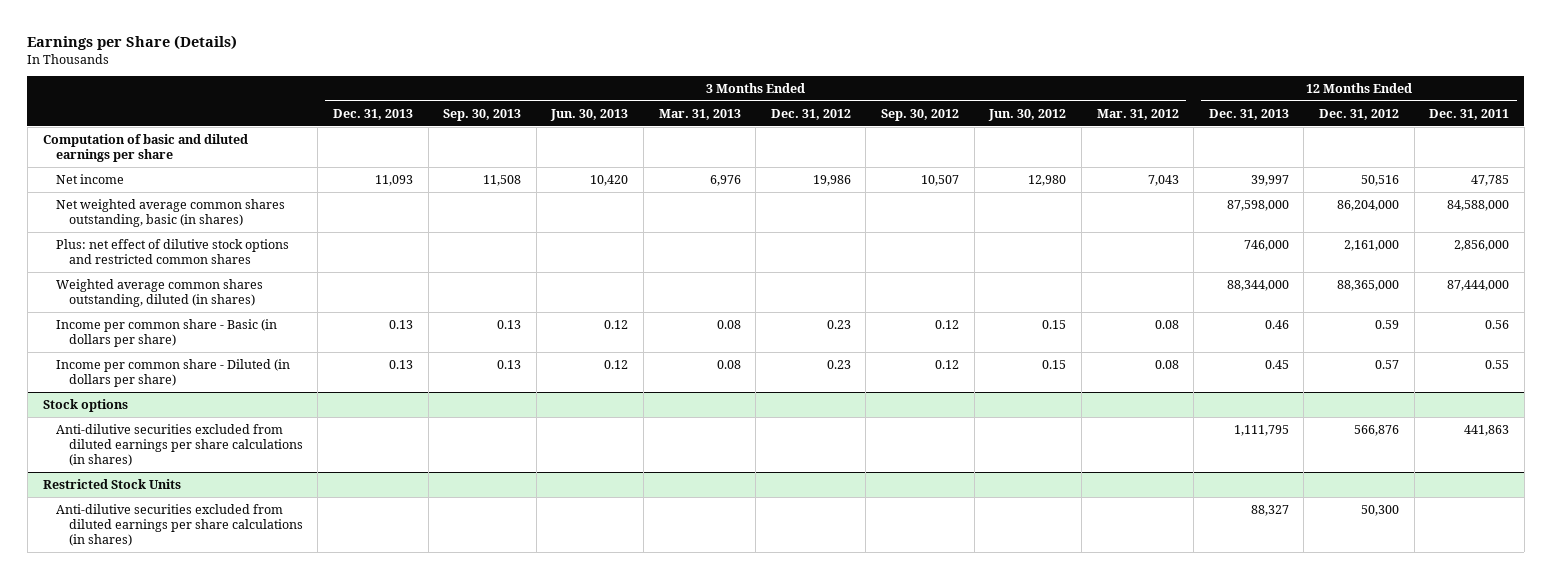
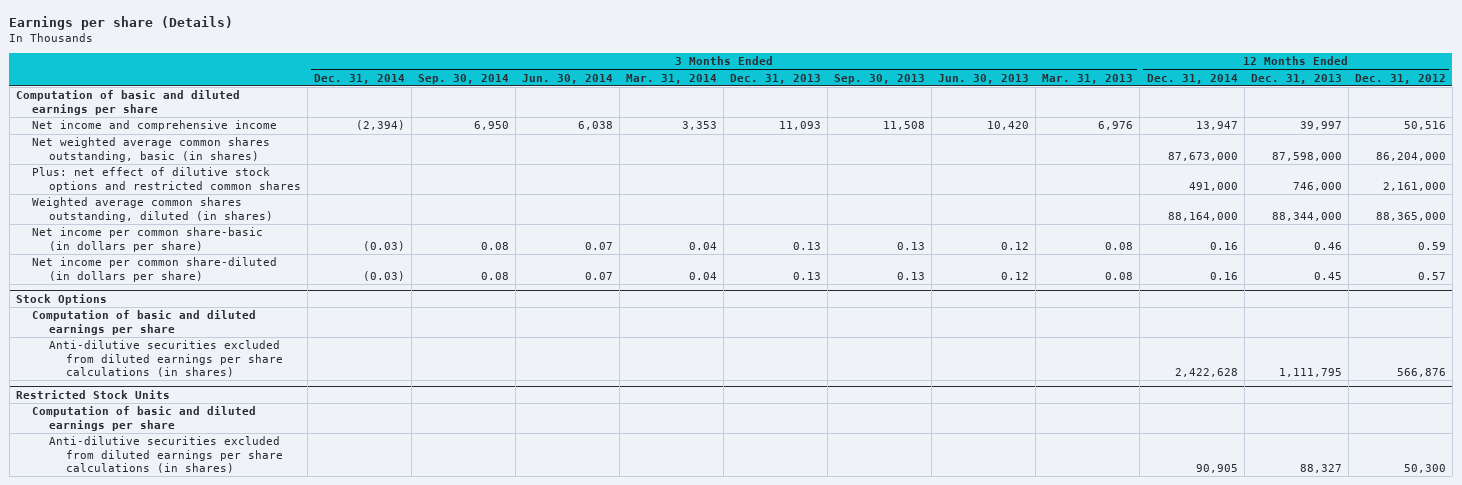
[27,34,238,50] Earnings per Share (Details) -> [9,15,234,30] Earnings per share (Details)
[770,108,851,120] Dec. 31, 2012 -> none
[881,108,960,121] Sep. 30, 2012 -> none
[988,108,1067,121] Jun. 30, 2012 -> none
[1096,108,1179,120] Mar. 31, 2012 -> none
[1429,108,1510,120] Dec. 31, 2011 -> none
none -> [314,73,406,84] Dec. 31, 2014
none -> [418,73,510,84] Sep. 30, 2014
none -> [522,73,614,84] Jun. 30, 2014
none -> [626,73,718,84] Mar. 31, 2014
none -> [1146,73,1238,84] Dec. 31, 2014
[55,173,124,184] Net income -> [32,120,278,132] Net income and comprehensive income
[55,318,277,348] Income per common share - Basic (in dollars per share) -> [32,227,264,252] Net income per common share-basic (in dollars per share)
[55,358,290,388] Income per common share - Diluted (in dollars per share) -> [32,257,278,282] Net income per common share-diluted (in dollars per share)
[42,398,128,412] Stock options -> [15,294,107,306] Stock Options
none -> [32,310,257,335] Computation of basic and diluted earnings per share
none -> [32,406,257,431] Computation of basic and diluted earnings per share

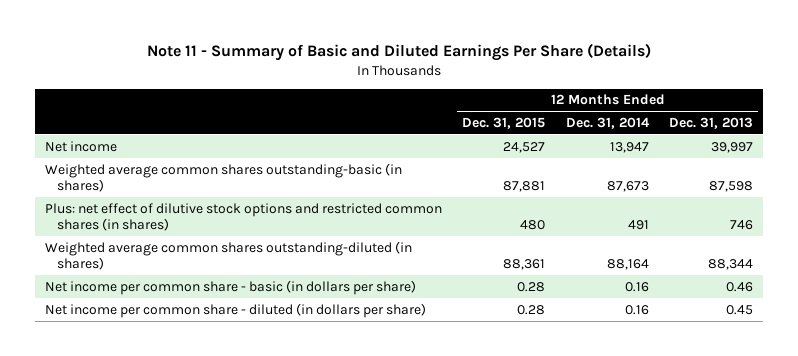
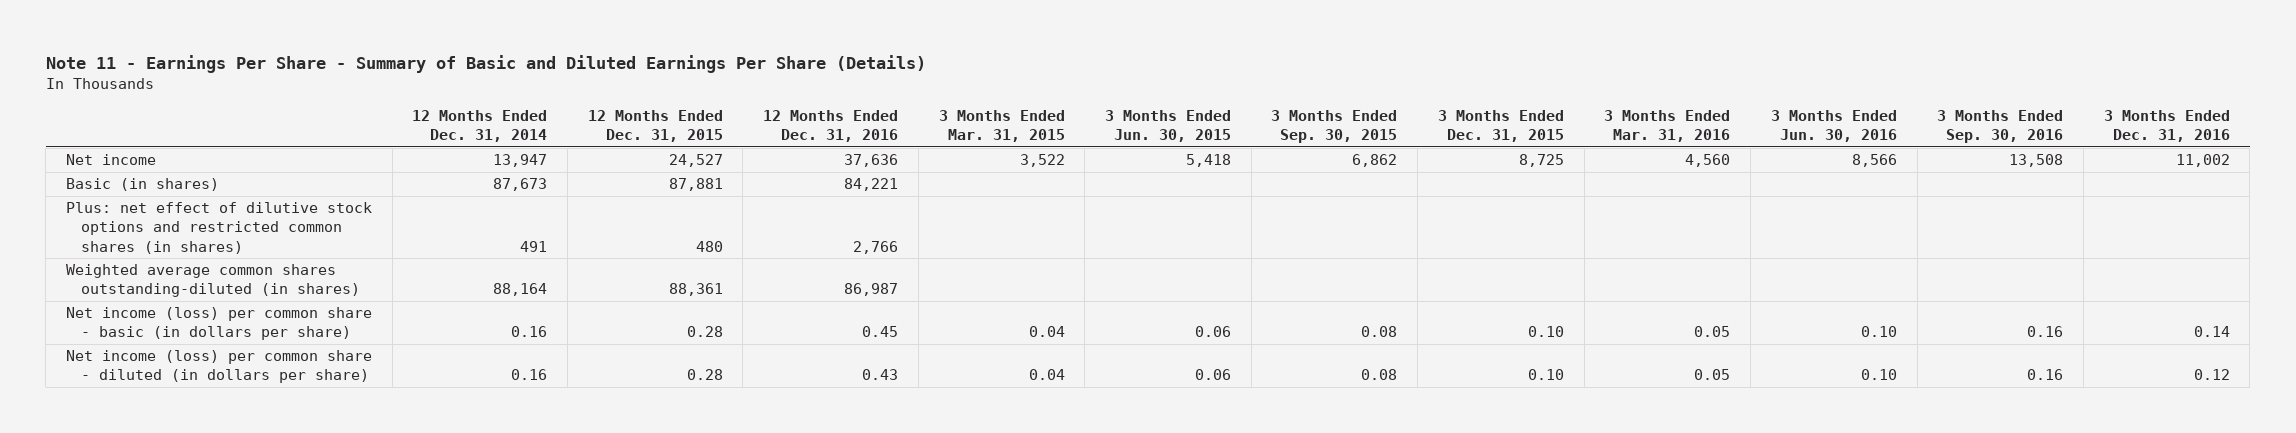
[146,43,651,62] Note 11 - Summary of Basic and Diluted Earnings Per Share (Details) -> [45,54,926,73] Note 11 - Earnings Per Share - Summary of Basic and Diluted Earnings Per Share (Details)
[669,117,754,130] Dec. 31, 2013 -> none
none -> [763,110,899,143] 12 Months Ended Dec. 31, 2016
none -> [938,110,1065,143] 3 Months Ended Mar. 31, 2015
none -> [1105,110,1232,143] 3 Months Ended Jun. 30, 2015
none -> [1271,110,1398,144] 3 Months Ended Sep. 30, 2015
none -> [1437,110,1564,143] 3 Months Ended Dec. 31, 2015
none -> [1604,110,1731,143] 3 Months Ended Mar. 31, 2016
none -> [1770,110,1897,143] 3 Months Ended Jun. 30, 2016
none -> [1937,110,2064,144] 3 Months Ended Sep. 30, 2016
none -> [2103,110,2230,143] 3 Months Ended Dec. 31, 2016
[44,162,402,192] Weighted average common shares outstanding-basic (in shares) -> [65,178,219,192] Basic (in shares)
[44,279,416,295] Net income per common share - basic (in dollars per share) -> [65,307,372,341] Net income (loss) per common share - basic (in dollars per share)
[44,302,426,318] Net income per common share - diluted (in dollars per share) -> [65,350,372,384] Net income (loss) per common share - diluted (in dollars per share)

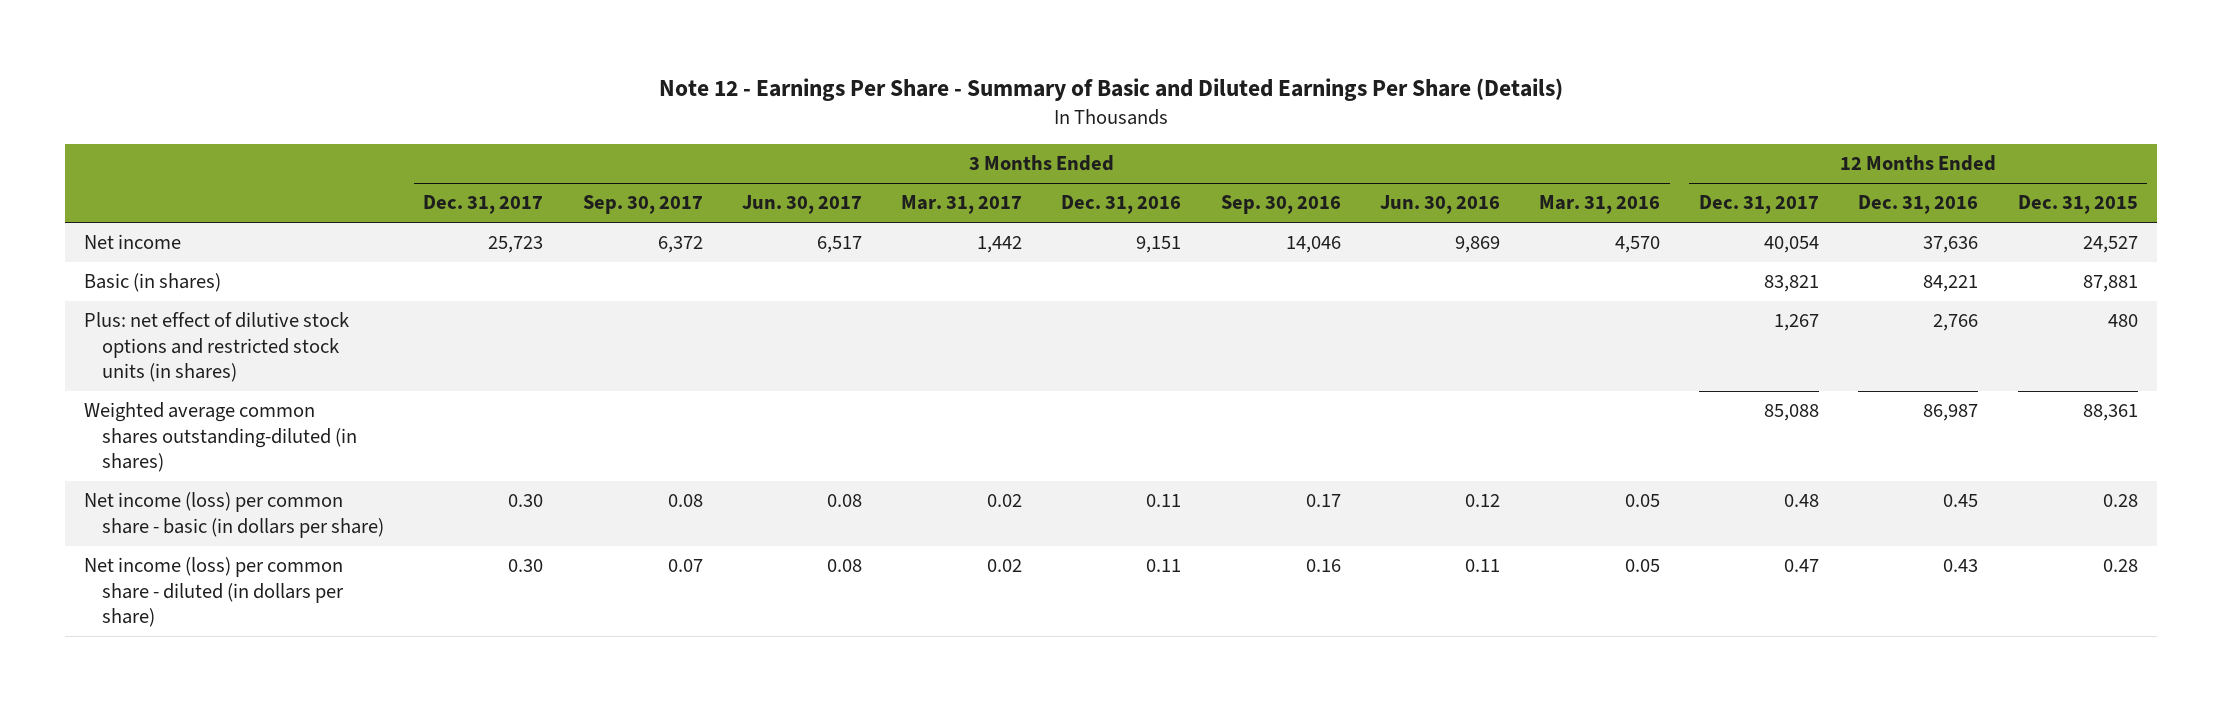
[45,54,926,73] Note 11 - Earnings Per Share - Summary of Basic and Diluted Earnings Per Share (Details) -> [659,78,1564,102] Note 12 - Earnings Per Share - Summary of Basic and Diluted Earnings Per Share (Details)
[412,110,548,143] 12 Months Ended Dec. 31, 2014 -> none
[938,110,1065,143] 3 Months Ended Mar. 31, 2015 -> none
[1105,110,1232,143] 3 Months Ended Jun. 30, 2015 -> none
[1271,110,1398,144] 3 Months Ended Sep. 30, 2015 -> none
[1437,110,1564,143] 3 Months Ended Dec. 31, 2015 -> none
none -> [423,195,544,215] Dec. 31, 2017
none -> [582,195,703,215] Sep. 30, 2017
none -> [741,195,862,215] Jun. 30, 2017
none -> [901,195,1023,215] Mar. 31, 2017
none -> [1699,195,1820,215] Dec. 31, 2017
[1685,154,1731,168] 4,560 -> [1615,236,1661,254] 4,570
[1851,154,1897,168] 8,566 -> [1454,236,1500,254] 9,869
[2009,154,2064,168] 13,508 -> [1285,236,1341,254] 14,046
[2175,154,2230,168] 11,002 -> [1136,236,1182,254] 9,151
[65,202,372,254] Plus: net effect of dilutive stock options and restricted common shares (in shares) -> [84,312,350,383] Plus: net effect of dilutive stock options and restricted stock units (in shares)
[1860,326,1897,338] 0.10 -> [1464,494,1500,508] 0.12
[2027,326,2064,338] 0.16 -> [1305,494,1341,508] 0.17
[2193,326,2230,338] 0.14 -> [1146,494,1182,508] 0.11
[1860,369,1897,381] 0.10 -> [1464,559,1500,573] 0.11
[2193,369,2230,381] 0.12 -> [1146,559,1182,573] 0.11

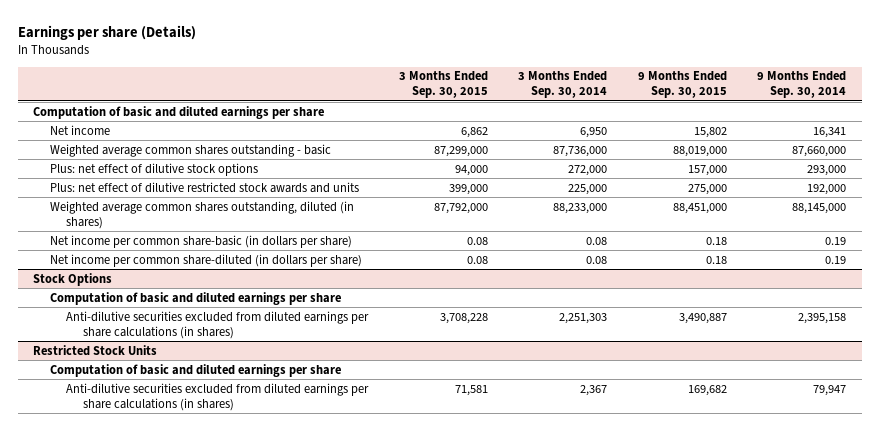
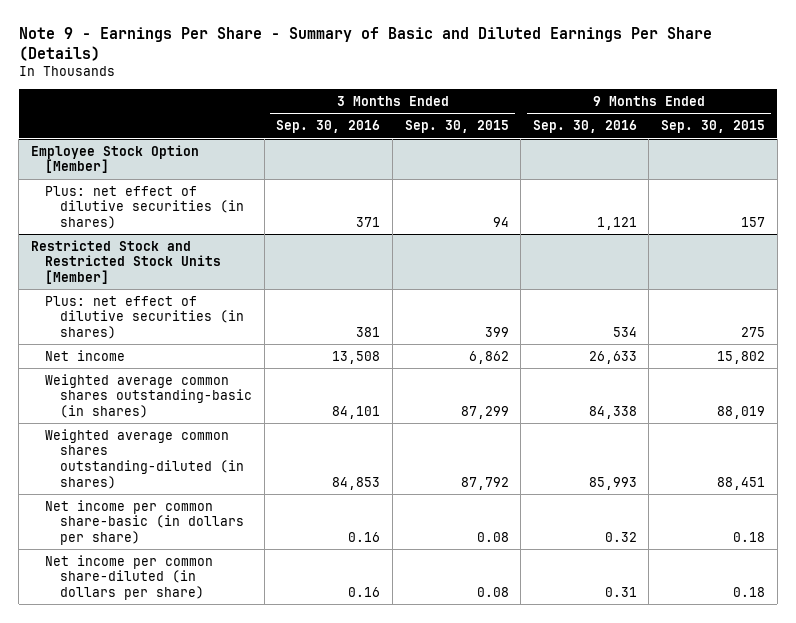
[17,25,196,41] Earnings per share (Details) -> [18,26,712,61] Note 9 - Earnings Per Share - Summary of Basic and Diluted Earnings Per Share (Details)
[518,71,608,99] 3 Months Ended Sep. 30, 2014 -> none
[757,71,847,99] 9 Months Ended Sep. 30, 2014 -> none
none -> [276,120,381,134] Sep. 30, 2016
none -> [532,120,637,134] Sep. 30, 2016
[32,105,324,119] Computation of basic and diluted earnings per share -> none
none -> [30,144,199,174] Employee Stock Option [Member]
none -> [45,185,245,230] Plus: net effect of dilutive securities (in shares)
none -> [30,239,222,285] Restricted Stock and Restricted Stock Units [Member]
none -> [45,295,245,340] Plus: net effect of dilutive securities (in shares)
[49,162,258,176] Plus: net effect of dilutive stock options -> none
[49,181,359,193] Plus: net effect of dilutive restricted stock awards and units -> none
[49,143,331,157] Weighted average common shares outstanding - basic -> [45,373,253,419] Weighted average common shares outstanding-basic (in shares)
[433,145,488,157] 87,299,000 -> [460,406,509,420] 87,299
[672,145,727,157] 88,019,000 -> [716,406,765,420] 88,019
[49,200,354,229] Weighted average common shares outstanding, diluted (in shares) -> [45,428,245,489] Weighted average common shares outstanding-diluted (in shares)
[433,202,488,214] 87,792,000 -> [460,476,509,490] 87,792
[672,202,727,214] 88,451,000 -> [716,476,765,490] 88,451
[32,272,112,286] Stock Options -> none
[49,291,341,305] Computation of basic and diluted earnings per share -> none
[66,310,370,339] Anti-dilutive securities excluded from diluted earnings per share calculations (in shares) -> none
[32,344,157,356] Restricted Stock Units -> none
[49,363,341,377] Computation of basic and diluted earnings per share -> none
[66,382,370,411] Anti-dilutive securities excluded from diluted earnings per share calculations (in shares) -> none

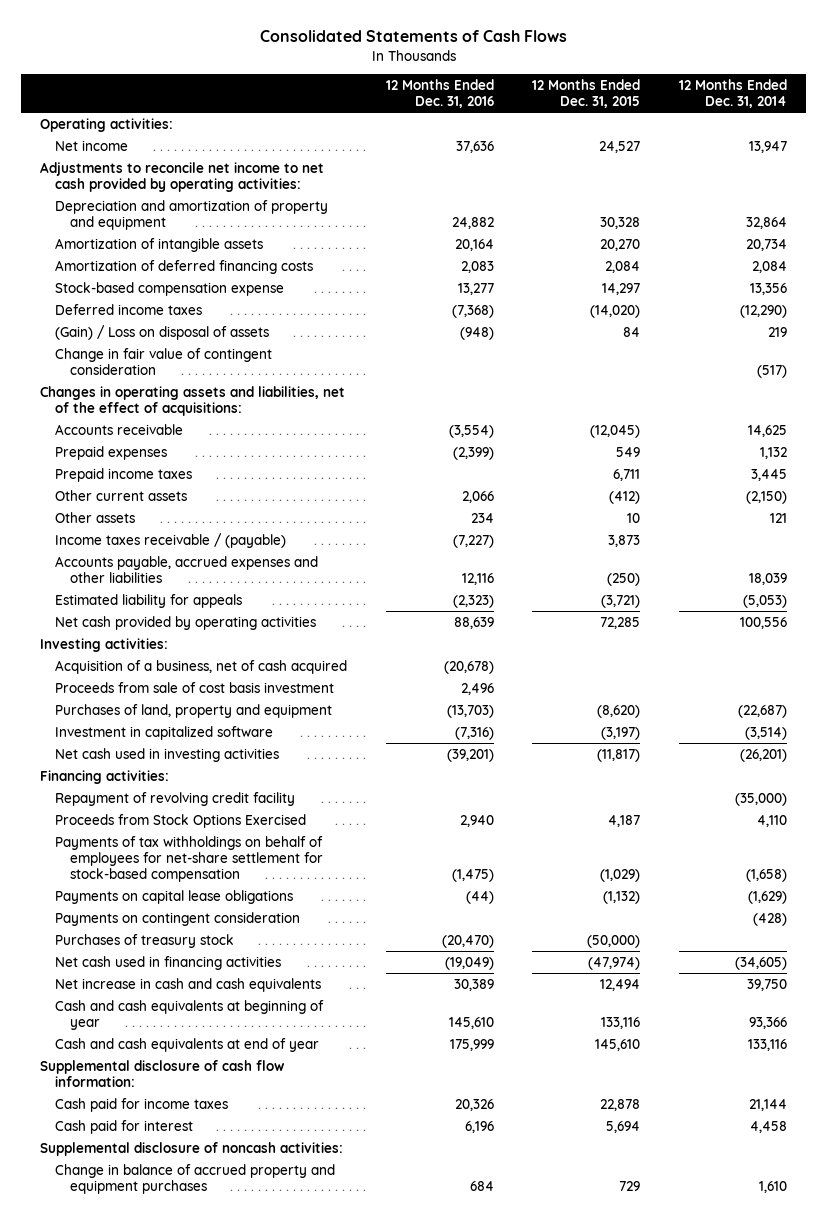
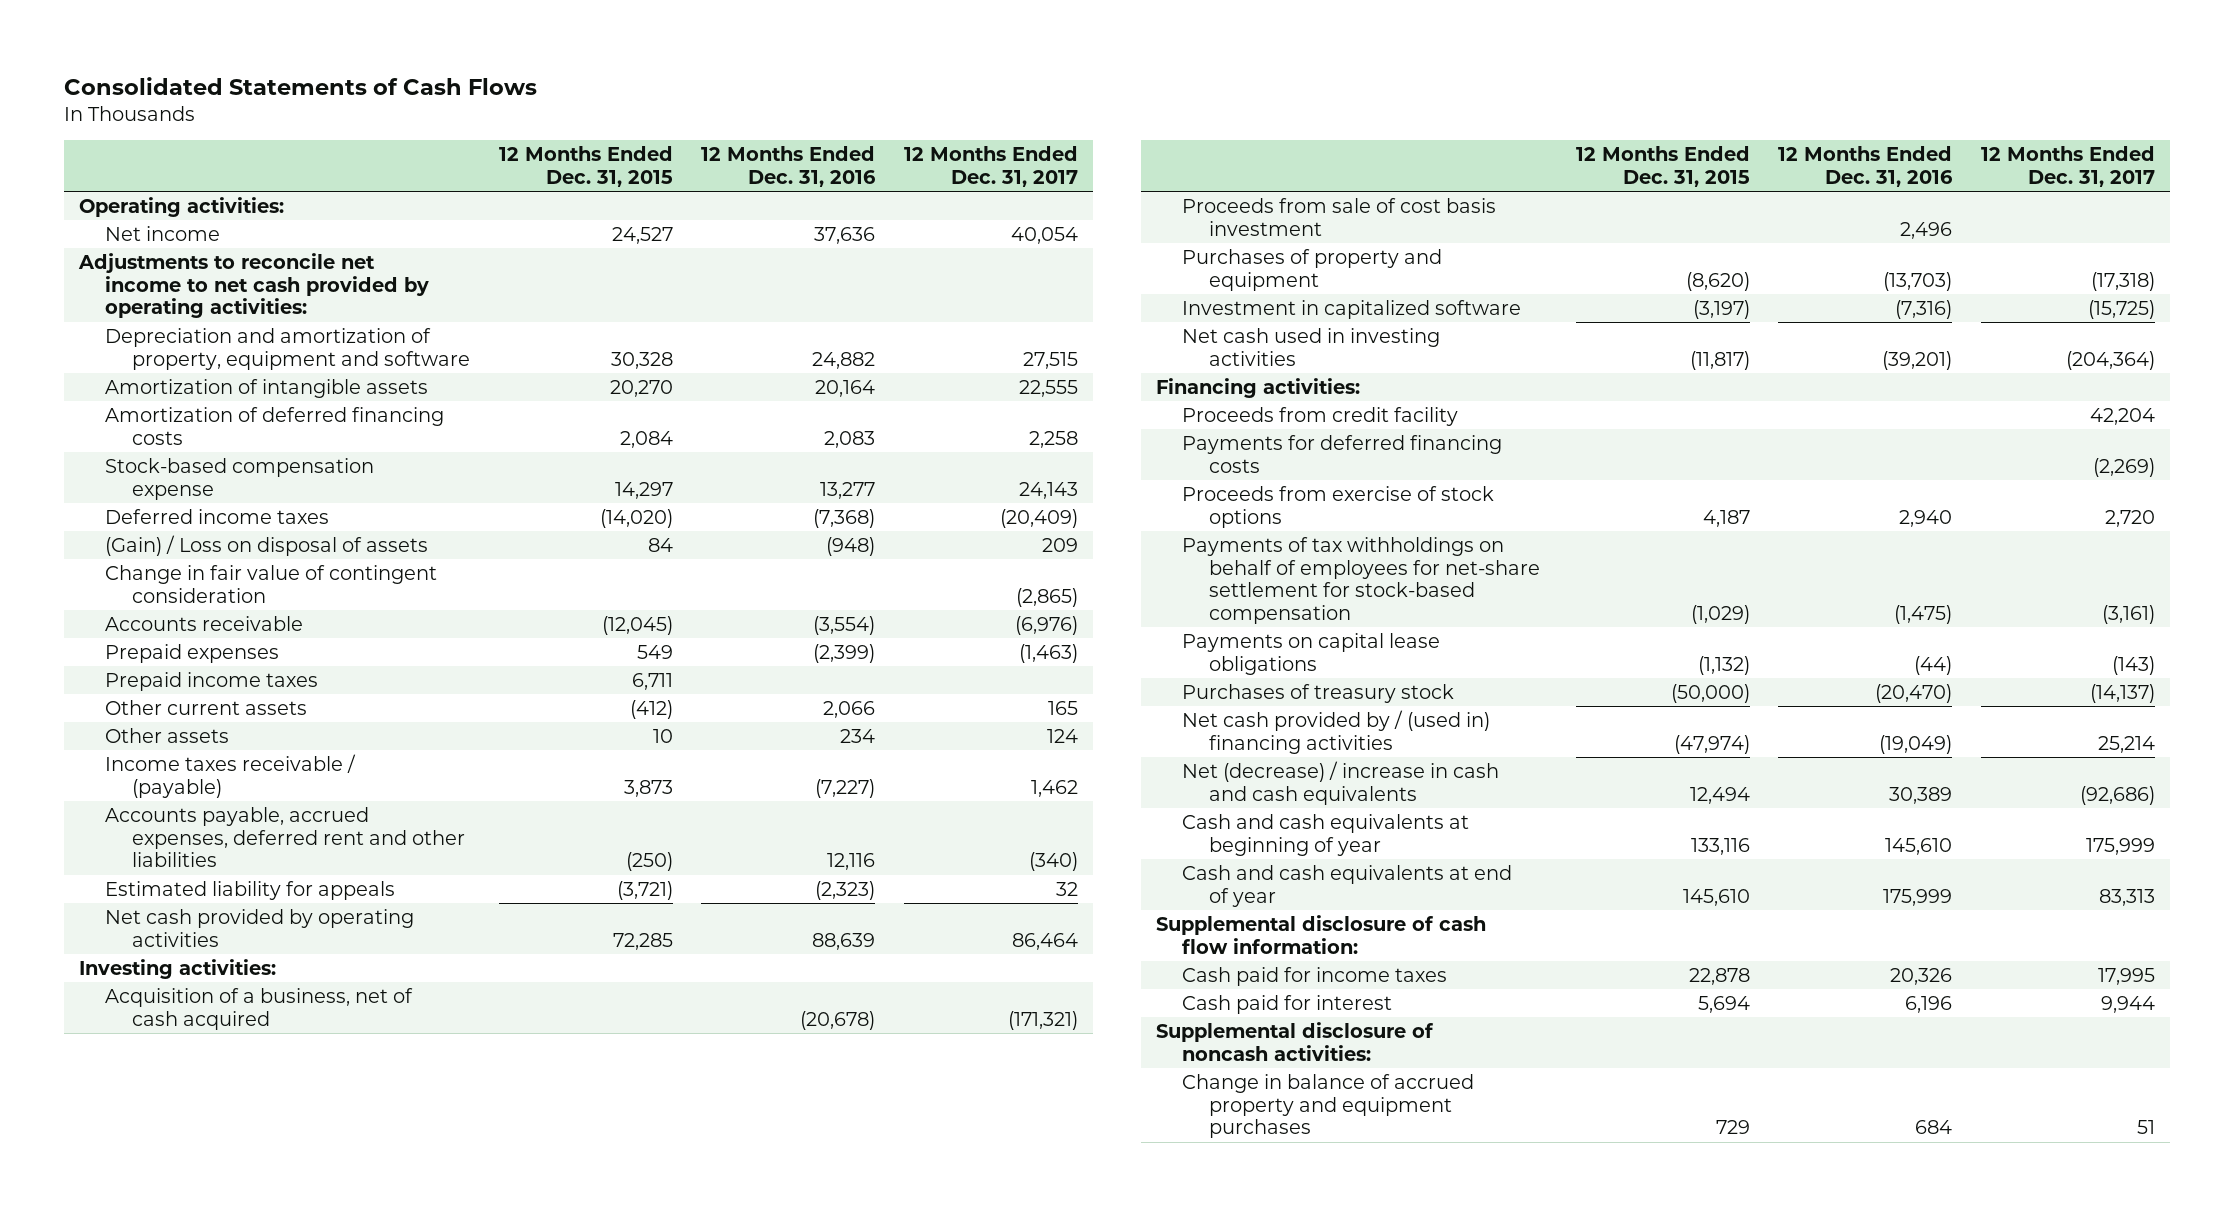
[678,78,787,109] 12 Months Ended Dec. 31, 2014 -> none
none -> [904,146,1079,188] 12 Months Ended Dec. 31, 2017
[55,199,329,230] Depreciation and amortization of property and equipment -> [105,327,470,370] Depreciation and amortization of property, equipment and software
[40,385,346,416] Changes in operating assets and liabilities, net of the effect of acquisitions: -> none
[55,555,319,583] Accounts payable, accrued expenses and other liabilities -> [105,806,465,868] Accounts payable, accrued expenses, deferred rent and other liabilities
[55,703,333,718] Purchases of land, property and equipment -> [1182,248,1443,291] Purchases of property and equipment
[55,791,296,806] Repayment of revolving credit facility -> none
none -> [1182,406,1459,426] Proceeds from credit facility
none -> [1182,434,1503,473] Payments for deferred financing costs
[55,813,307,828] Proceeds from Stock Options Exercised -> [1182,485,1495,528] Proceeds from exercise of stock options
[55,911,301,926] Payments on contingent consideration -> none
[55,955,282,970] Net cash used in financing activities -> [1182,709,1491,754] Net cash provided by / (used in) financing activities
[55,977,322,992] Net increase in cash and cash equivalents -> [1182,760,1500,805] Net (decrease) / increase in cash and cash equivalents

